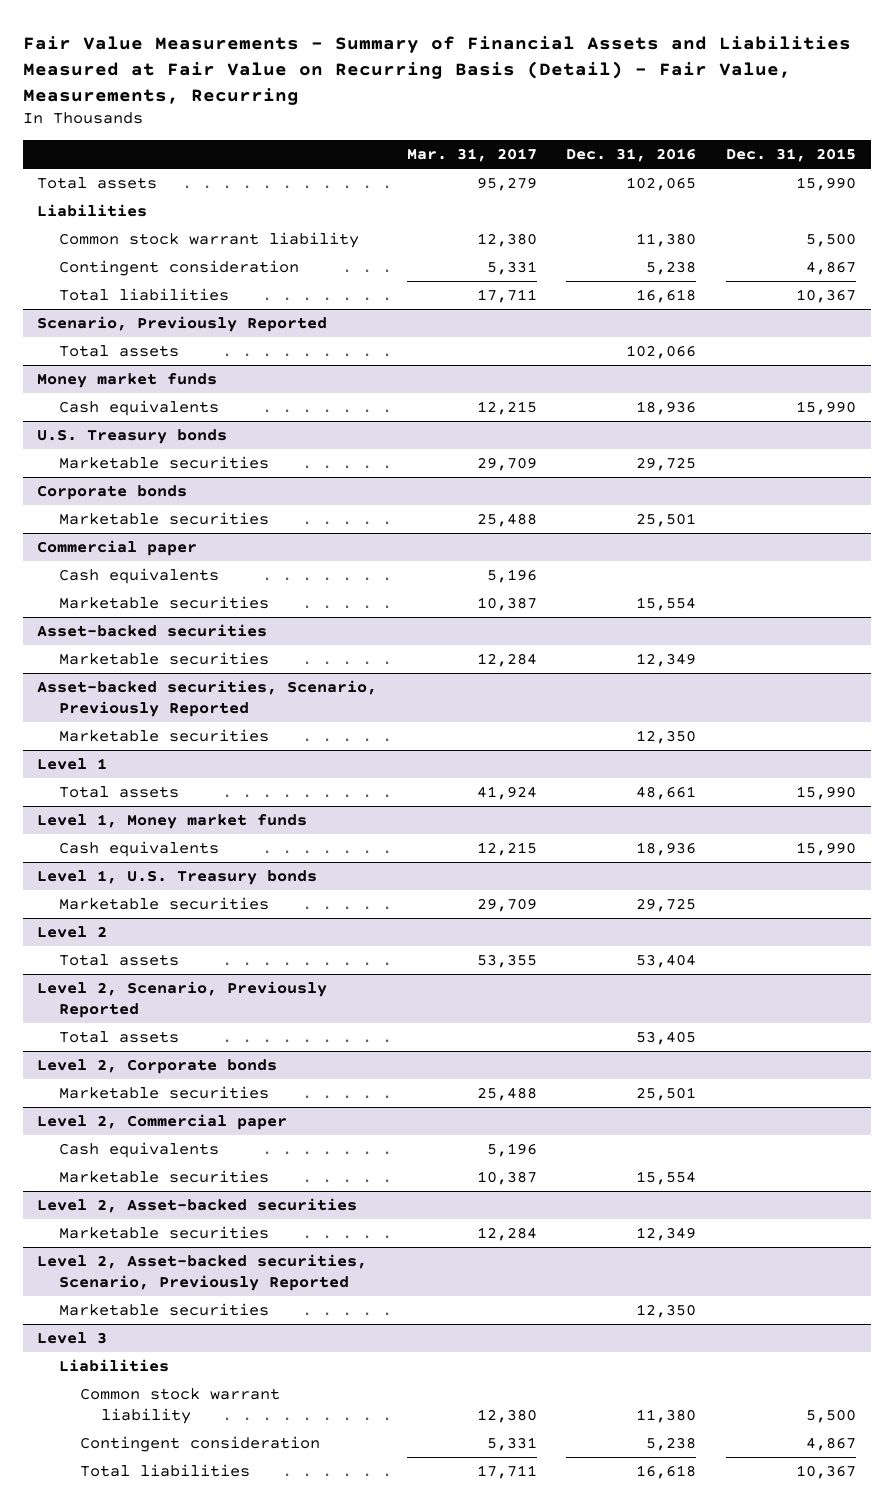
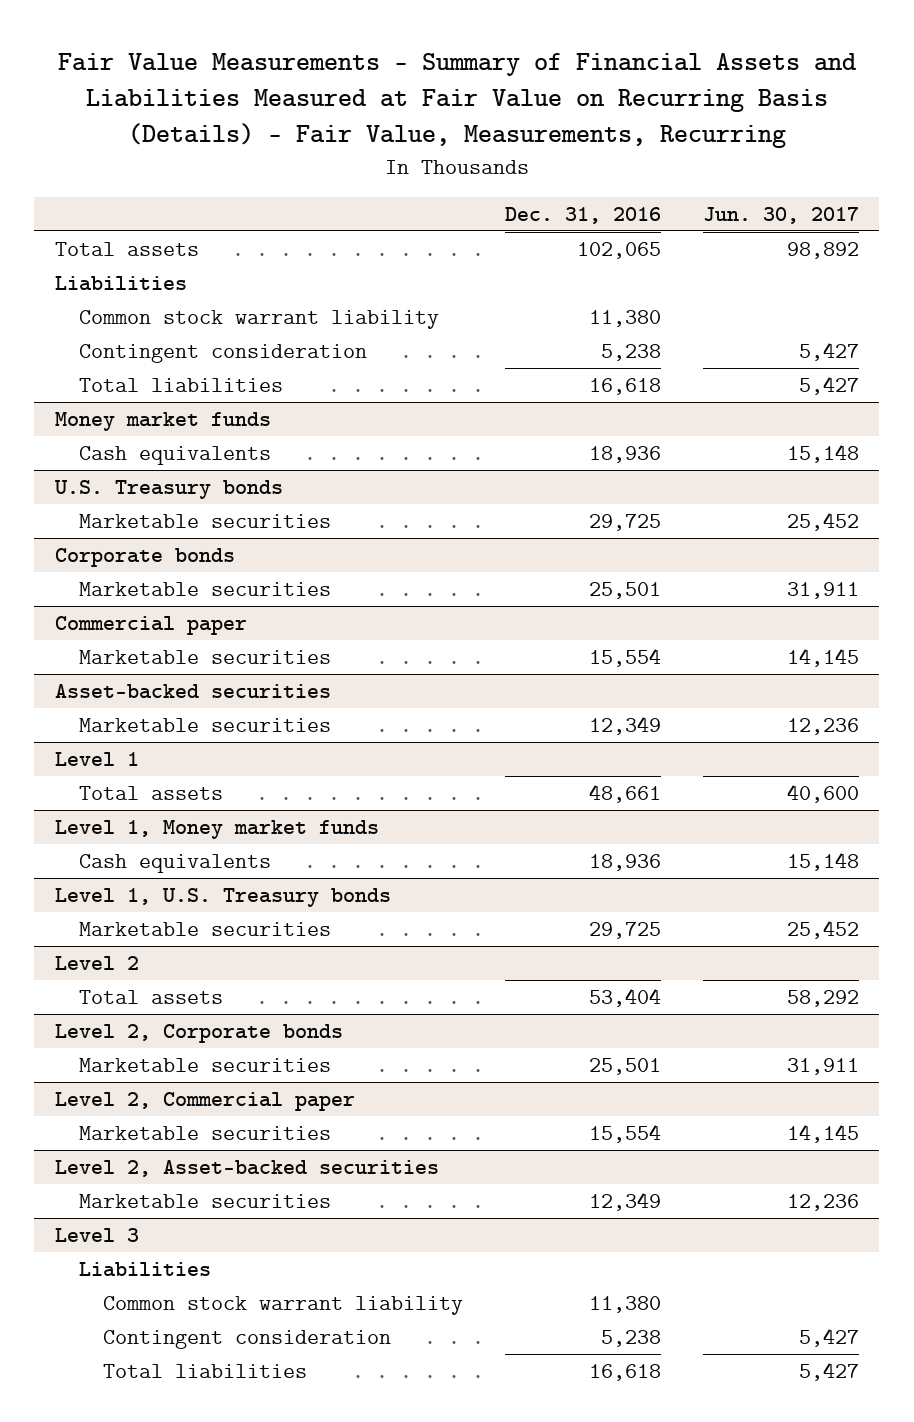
[22,35,851,105] Fair Value Measurements - Summary of Financial Assets and Liabilities Measured at Fair Value on Recurring Basis (Detail) - Fair Value, Measurements, Recurring -> [57,53,857,149] Fair Value Measurements - Summary of Financial Assets and Liabilities Measured at Fair Value on Recurring Basis (Details) - Fair Value, Measurements, Recurring
[406,148,537,163] Mar. 31, 2017 -> none
[725,148,856,163] Dec. 31, 2015 -> none
none -> [702,206,859,224] Jun. 30, 2017
[37,316,328,333] Scenario, Previously Reported -> none
[58,345,179,358] Total assets -> none
[58,568,219,585] Cash equivalents -> none
[37,680,378,717] Asset-backed securities, Scenario, Previously Reported -> none
[58,729,269,743] Marketable securities -> none
[37,981,328,1018] Level 2, Scenario, Previously Reported -> none
[58,1031,179,1044] Total assets -> none
[58,1142,219,1159] Cash equivalents -> none
[37,1254,368,1291] Level 2, Asset-backed securities, Scenario, Previously Reported -> none
[58,1303,269,1317] Marketable securities -> none

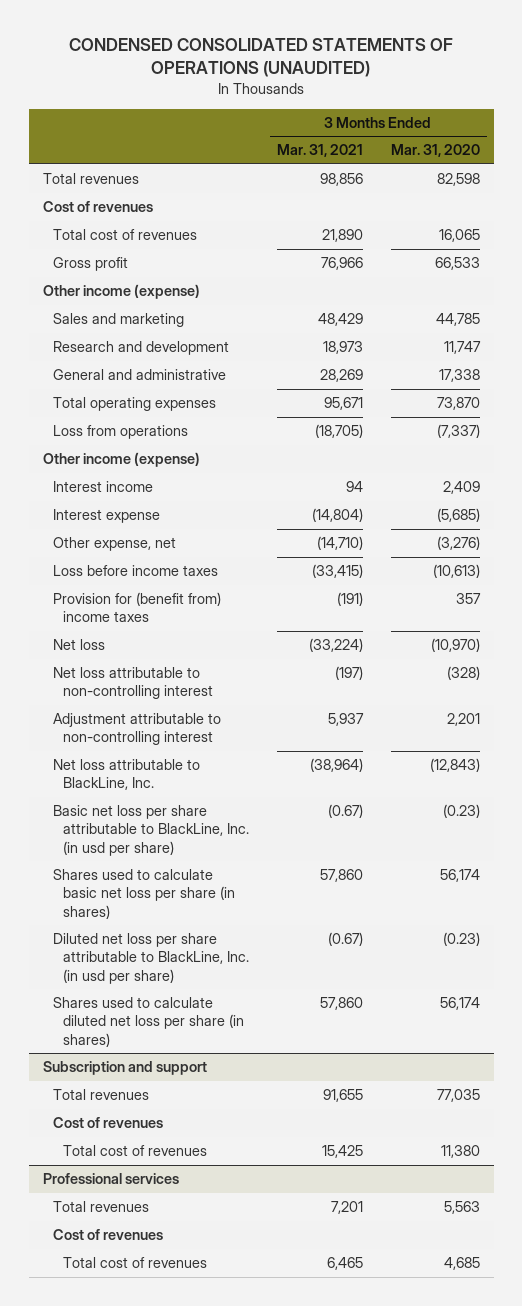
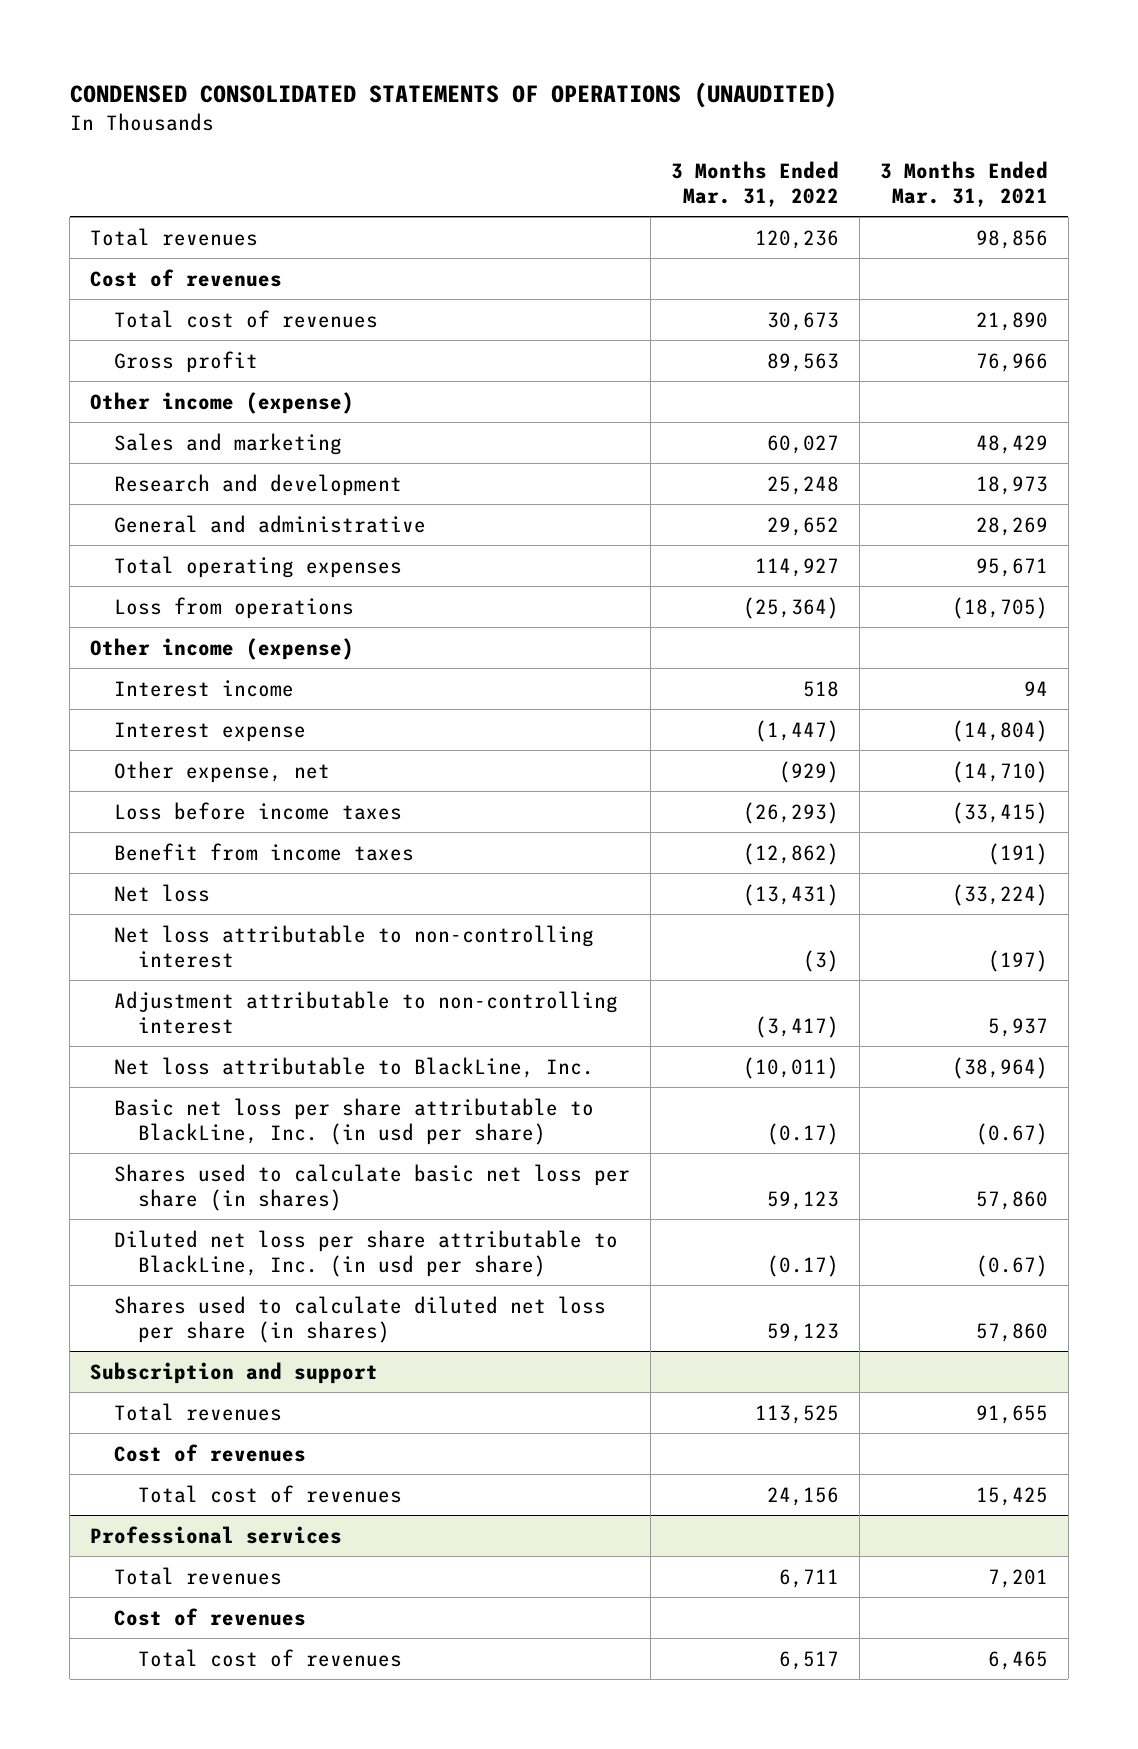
[390,144,480,158] Mar. 31, 2020 -> none
none -> [671,161,840,208] 3 Months Ended Mar. 31, 2022
[52,592,221,623] Provision for (benefit from) income taxes -> [114,842,415,861] Benefit from income taxes

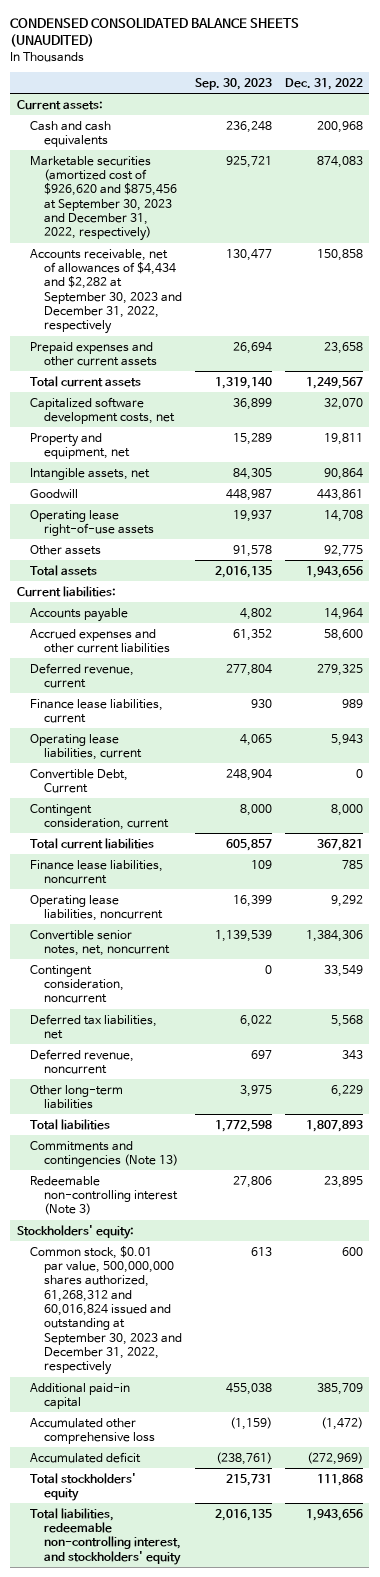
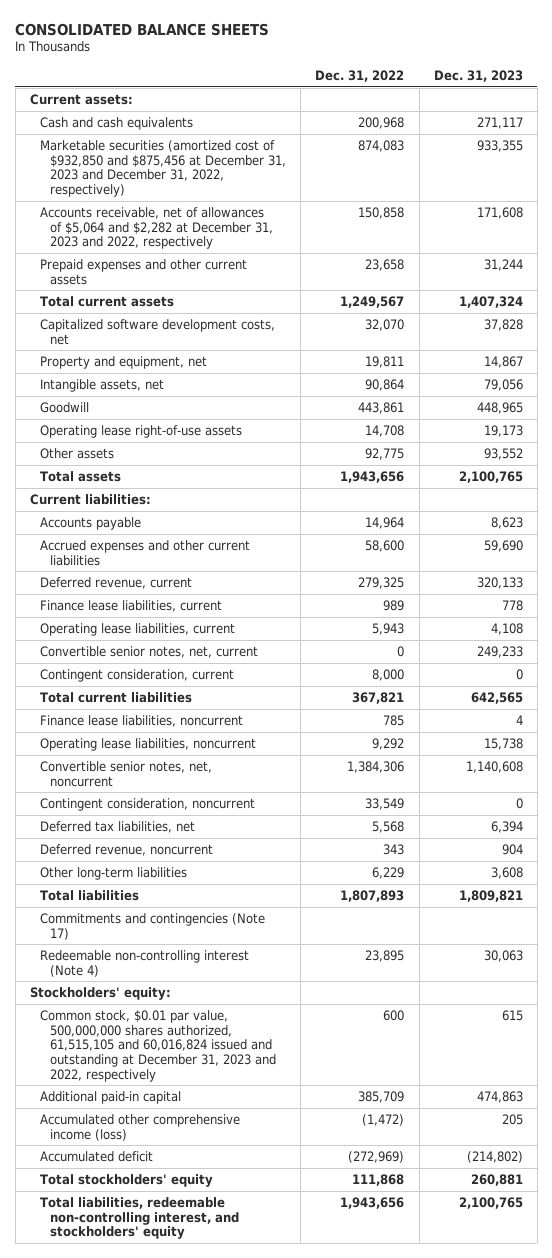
[10,17,300,48] CONDENSED CONSOLIDATED BALANCE SHEETS (UNAUDITED) -> [15,22,270,36] CONSOLIDATED BALANCE SHEETS
[194,77,272,90] Sep. 30, 2023 -> none
none -> [433,69,523,82] Dec. 31, 2023
[30,155,177,242] Marketable securities (amortized cost of $926,620 and $875,456 at September 30, 2023 and December 31, 2022, respectively) -> [40,139,287,197] Marketable securities (amortized cost of $932,850 and $875,456 at December 31, 2023 and December 31, 2022, respectively)
[30,248,182,335] Accounts receivable, net of allowances of $4,434 and $2,282 at September 30, 2023 and December 31, 2022, respectively -> [40,206,274,250] Accounts receivable, net of allowances of $5,064 and $2,282 at December 31, 2023 and 2022, respectively
[30,768,129,794] Convertible Debt, Current -> [40,645,259,658] Convertible senior notes, net, current
[30,1140,178,1168] Commitments and contingencies (Note 13) -> [40,912,266,940] Commitments and contingencies (Note 17)
[30,1175,178,1216] Redeemable non-controlling interest (Note 3) -> [40,949,250,977] Redeemable non-controlling interest (Note 4)
[30,1245,182,1376] Common stock, $0.01 par value, 500,000,000 shares authorized, 61,268,312 and 60,016,824 issued and outstanding at September 30, 2023 and December 31, 2022, respectively -> [40,1009,277,1082] Common stock, $0.01 par value, 500,000,000 shares authorized, 61,515,105 and 60,016,824 issued and outstanding at December 31, 2023 and 2022, respectively
[30,1417,155,1445] Accumulated other comprehensive loss -> [40,1113,241,1141] Accumulated other comprehensive income (loss)

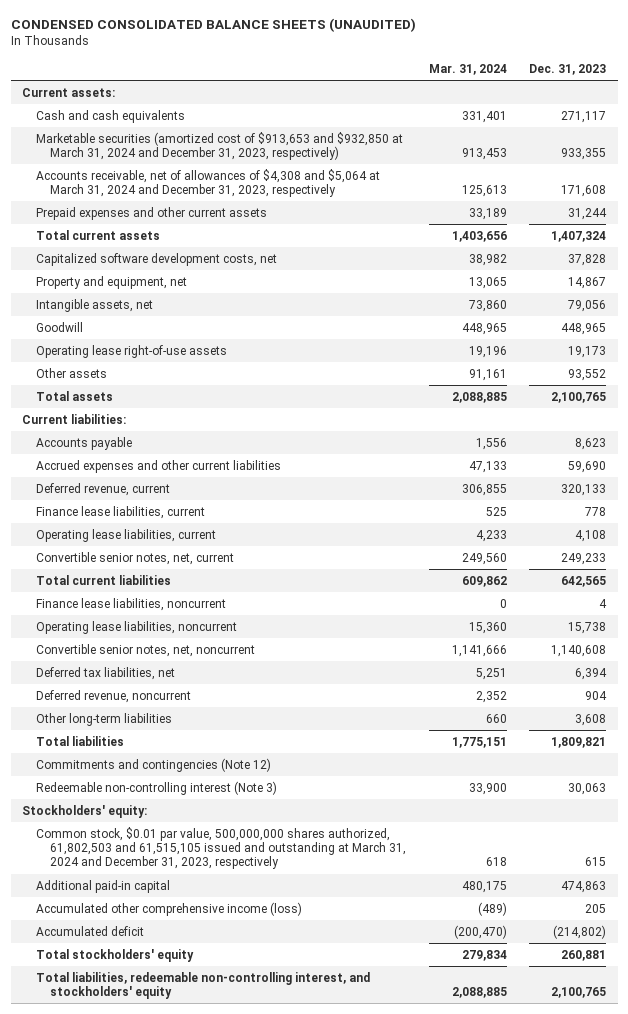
[15,22,270,36] CONSOLIDATED BALANCE SHEETS -> [10,18,416,33] CONDENSED CONSOLIDATED BALANCE SHEETS (UNAUDITED)
[315,69,405,82] Dec. 31, 2022 -> none
none -> [428,64,507,76] Mar. 31, 2024
[40,139,287,197] Marketable securities (amortized cost of $932,850 and $875,456 at December 31, 2023 and December 31, 2022, respectively) -> [36,131,404,160] Marketable securities (amortized cost of $913,653 and $932,850 at March 31, 2024 and December 31, 2023, respectively)
[40,206,274,250] Accounts receivable, net of allowances of $5,064 and $2,282 at December 31, 2023 and 2022, respectively -> [36,168,381,197] Accounts receivable, net of allowances of $4,308 and $5,064 at March 31, 2024 and December 31, 2023, respectively
[40,668,235,682] Contingent consideration, current -> none
[40,797,256,811] Contingent consideration, noncurrent -> none
[40,912,266,940] Commitments and contingencies (Note 17) -> [36,757,272,772] Commitments and contingencies (Note 12)
[40,949,250,977] Redeemable non-controlling interest (Note 4) -> [36,780,278,795] Redeemable non-controlling interest (Note 3)
[40,1009,277,1082] Common stock, $0.01 par value, 500,000,000 shares authorized, 61,515,105 and 60,016,824 issued and outstanding at December 31, 2023 and 2022, respectively -> [36,826,407,870] Common stock, $0.01 par value, 500,000,000 shares authorized, 61,802,503 and 61,515,105 issued and outstanding at March 31, 2024 and December 31, 2023, respectively

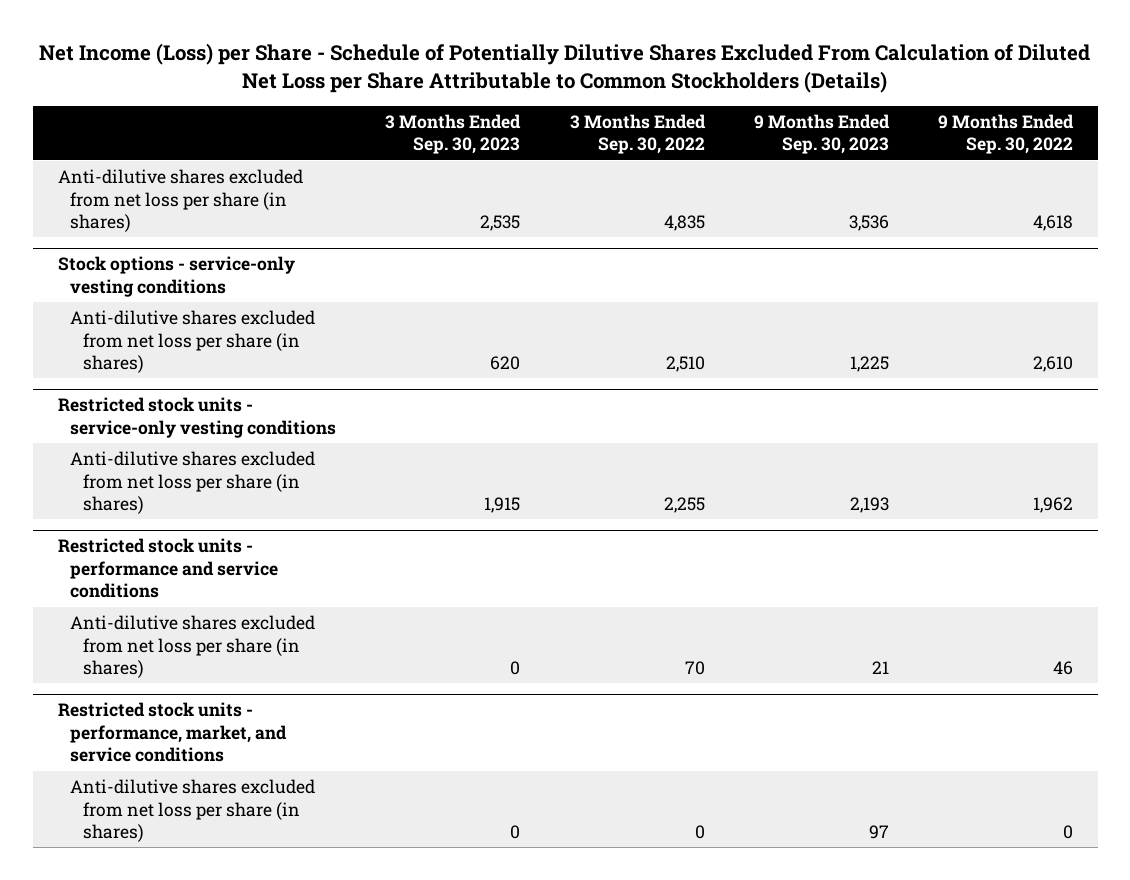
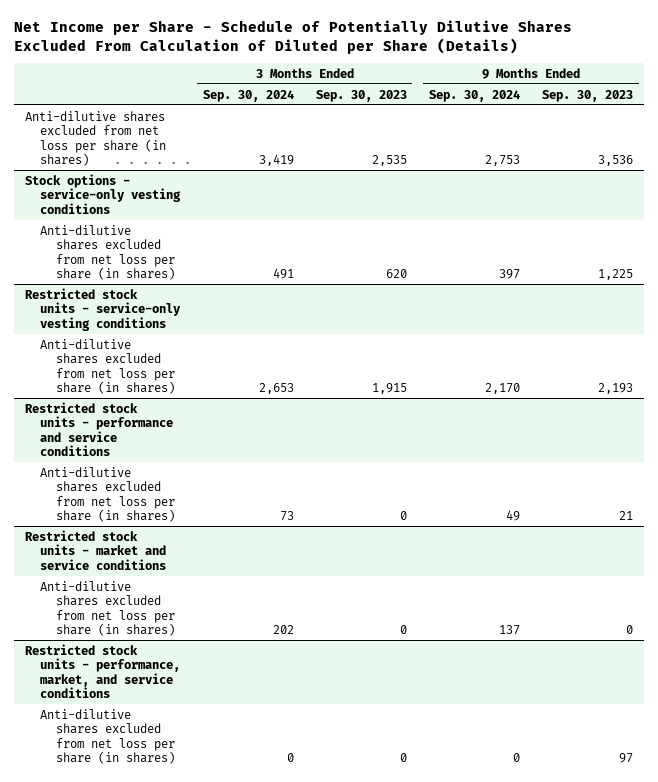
[39,43,1091,93] Net Income (Loss) per Share - Schedule of Potentially Dilutive Shares Excluded From Calculation of Diluted Net Loss per Share Attributable to Common Stockholders (Details) -> [13,20,572,54] Net Income per Share - Schedule of Potentially Dilutive Shares Excluded From Calculation of Diluted per Share (Details)
[569,113,706,155] 3 Months Ended Sep. 30, 2022 -> none
[937,113,1074,155] 9 Months Ended Sep. 30, 2022 -> none
none -> [202,89,294,102] Sep. 30, 2024
none -> [428,89,520,102] Sep. 30, 2024
none -> [24,529,167,570] Restricted stock units - market and service conditions
none -> [40,580,176,637] Anti-dilutive shares excluded from net loss per share (in shares)

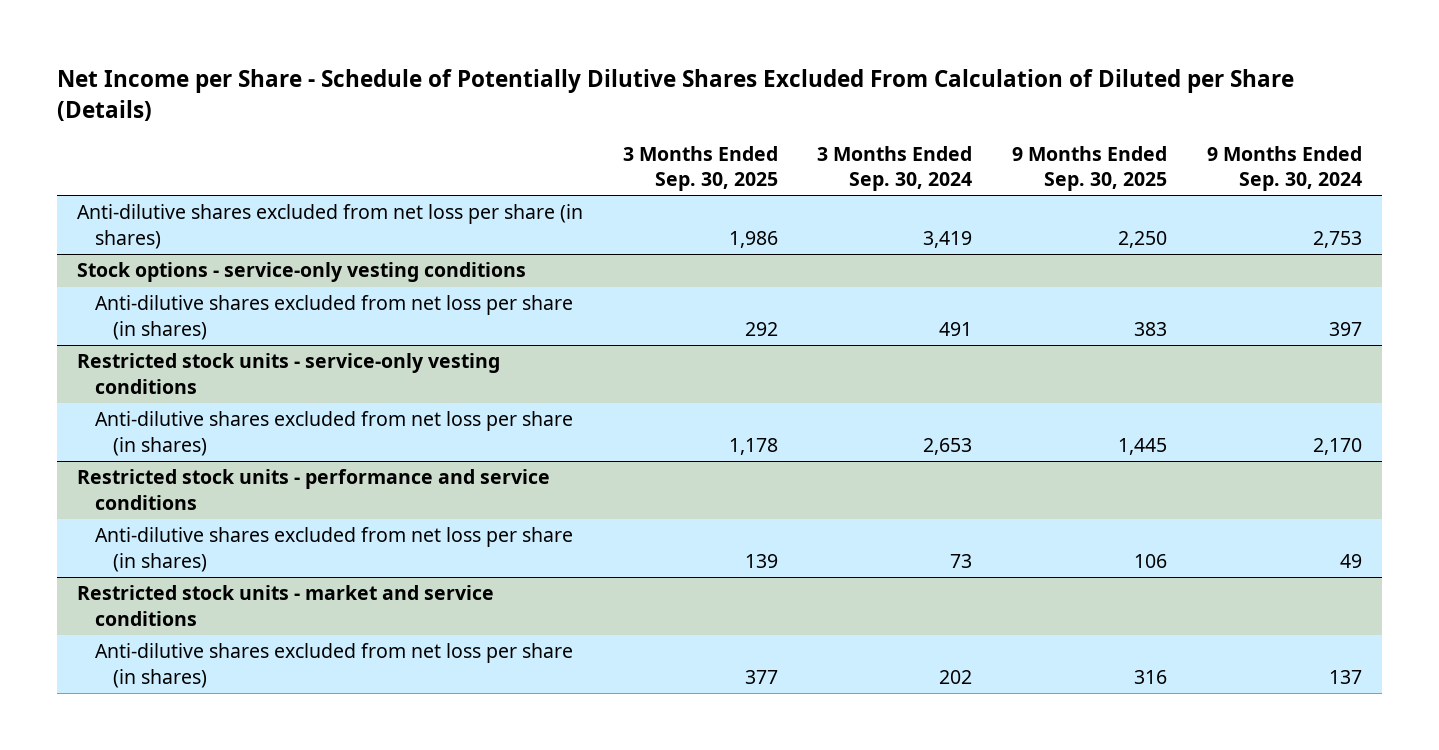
[315,89,407,102] Sep. 30, 2023 -> none
[542,89,634,102] Sep. 30, 2023 -> none
none -> [622,145,778,192] 3 Months Ended Sep. 30, 2025
none -> [1011,145,1167,192] 9 Months Ended Sep. 30, 2025
[24,643,181,699] Restricted stock units - performance, market, and service conditions -> none
[40,708,176,765] Anti-dilutive shares excluded from net loss per share (in shares) -> none

